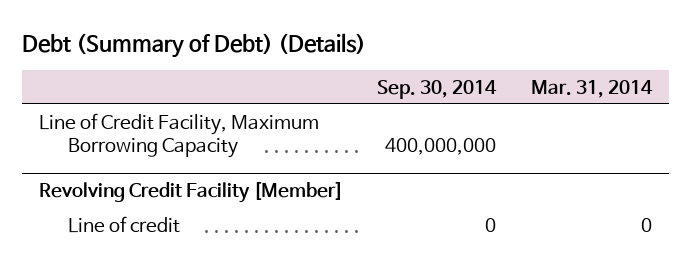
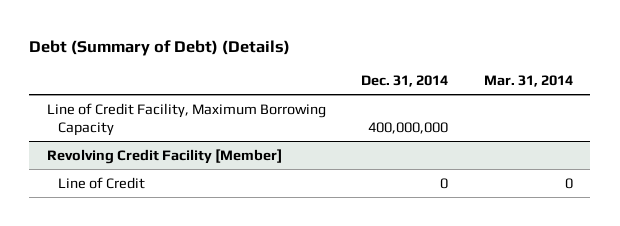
[377,79,498,99] Sep. 30, 2014 -> none
none -> [361,74,449,87] Dec. 31, 2014
[67,215,180,233] Line of credit -> [57,176,145,189] Line of Credit

